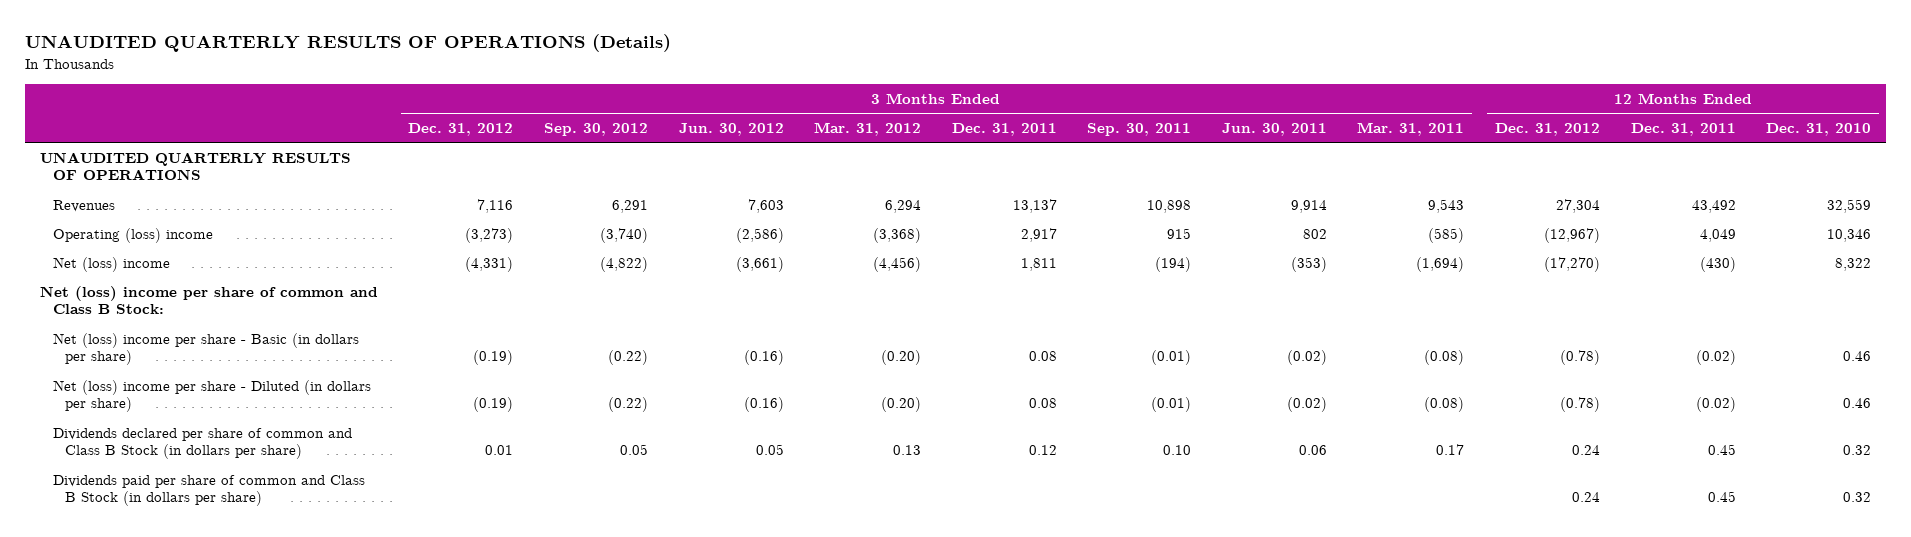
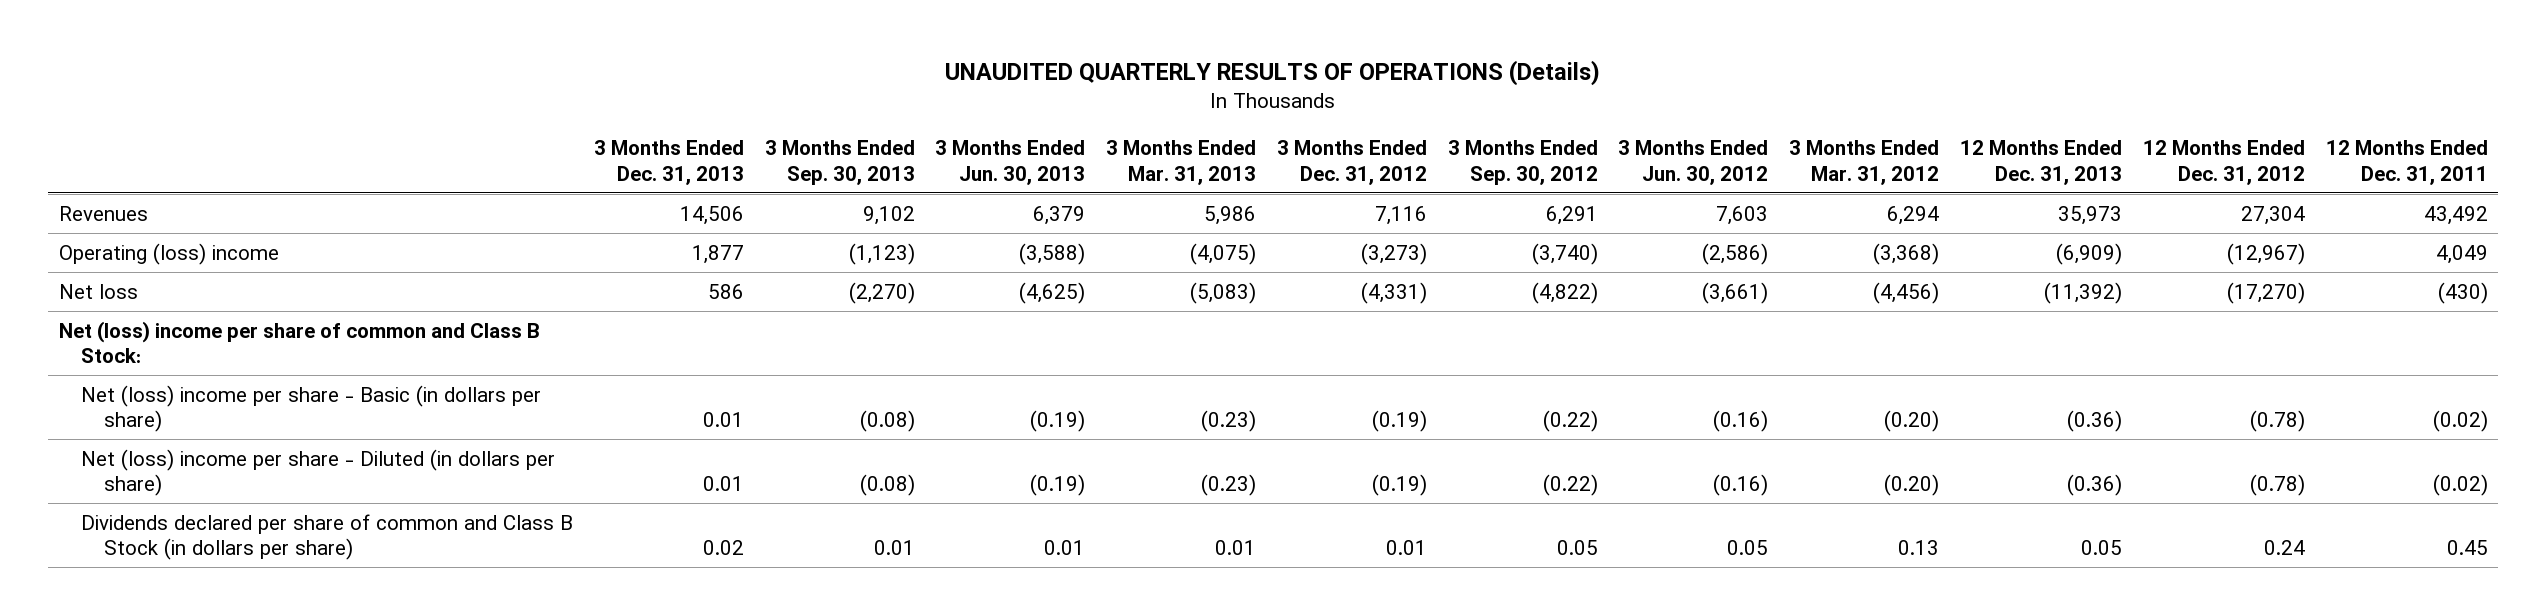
[951,122,1057,136] Dec. 31, 2011 -> none
[1087,122,1192,136] Sep. 30, 2011 -> none
[1221,122,1327,136] Jun. 30, 2011 -> none
[1357,121,1465,136] Mar. 31, 2011 -> none
[1766,122,1872,136] Dec. 31, 2010 -> none
none -> [593,140,744,185] 3 Months Ended Dec. 31, 2013
none -> [764,140,915,185] 3 Months Ended Sep. 30, 2013
none -> [935,140,1086,185] 3 Months Ended Jun. 30, 2013
none -> [1106,140,1257,185] 3 Months Ended Mar. 31, 2013
none -> [1959,140,2122,185] 12 Months Ended Dec. 31, 2013
[39,151,351,181] UNAUDITED QUARTERLY RESULTS OF OPERATIONS -> none
[52,256,170,272] Net (loss) income -> [58,283,138,299] Net loss
[52,474,365,507] Dividends paid per share of common and Class B Stock (in dollars per share) -> none

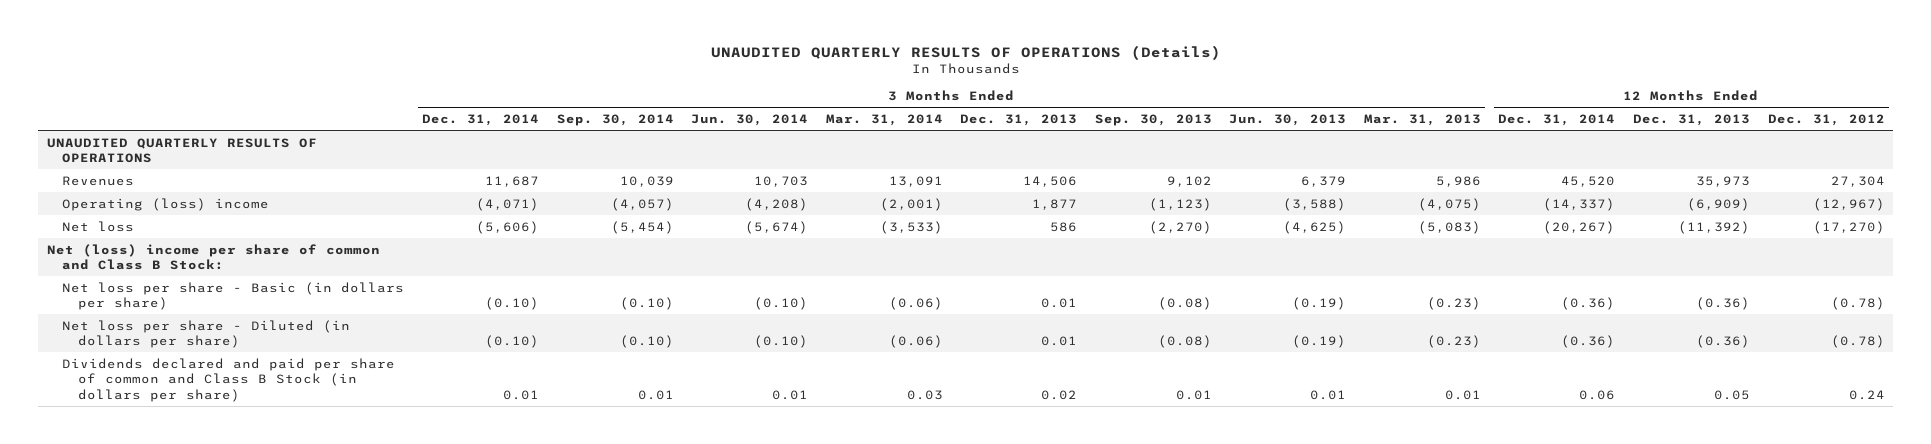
[1276,140,1427,185] 3 Months Ended Dec. 31, 2012 -> none
[1447,140,1598,185] 3 Months Ended Sep. 30, 2012 -> none
[1618,140,1769,185] 3 Months Ended Jun. 30, 2012 -> none
[1789,140,1940,185] 3 Months Ended Mar. 31, 2012 -> none
[2325,140,2488,185] 12 Months Ended Dec. 31, 2011 -> none
none -> [421,113,539,126] Dec. 31, 2014
none -> [556,113,674,126] Sep. 30, 2014
none -> [691,113,809,126] Jun. 30, 2014
none -> [825,113,943,126] Mar. 31, 2014
none -> [1498,113,1616,126] Dec. 31, 2014
none -> [46,137,317,164] UNAUDITED QUARTERLY RESULTS OF OPERATIONS
[81,384,542,433] Net (loss) income per share - Basic (in dollars per share) -> [62,281,405,311] Net loss per share - Basic (in dollars per share)
[81,448,556,497] Net (loss) income per share - Diluted (in dollars per share) -> [62,319,351,349] Net loss per share - Diluted (in dollars per share)
[81,513,574,561] Dividends declared per share of common and Class B Stock (in dollars per share) -> [62,357,396,402] Dividends declared and paid per share of common and Class B Stock (in dollars per share)

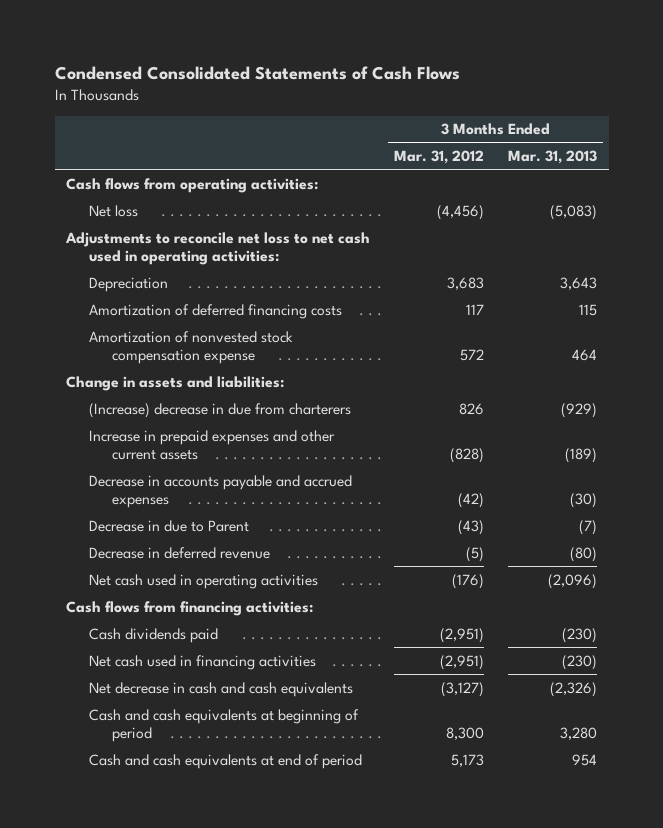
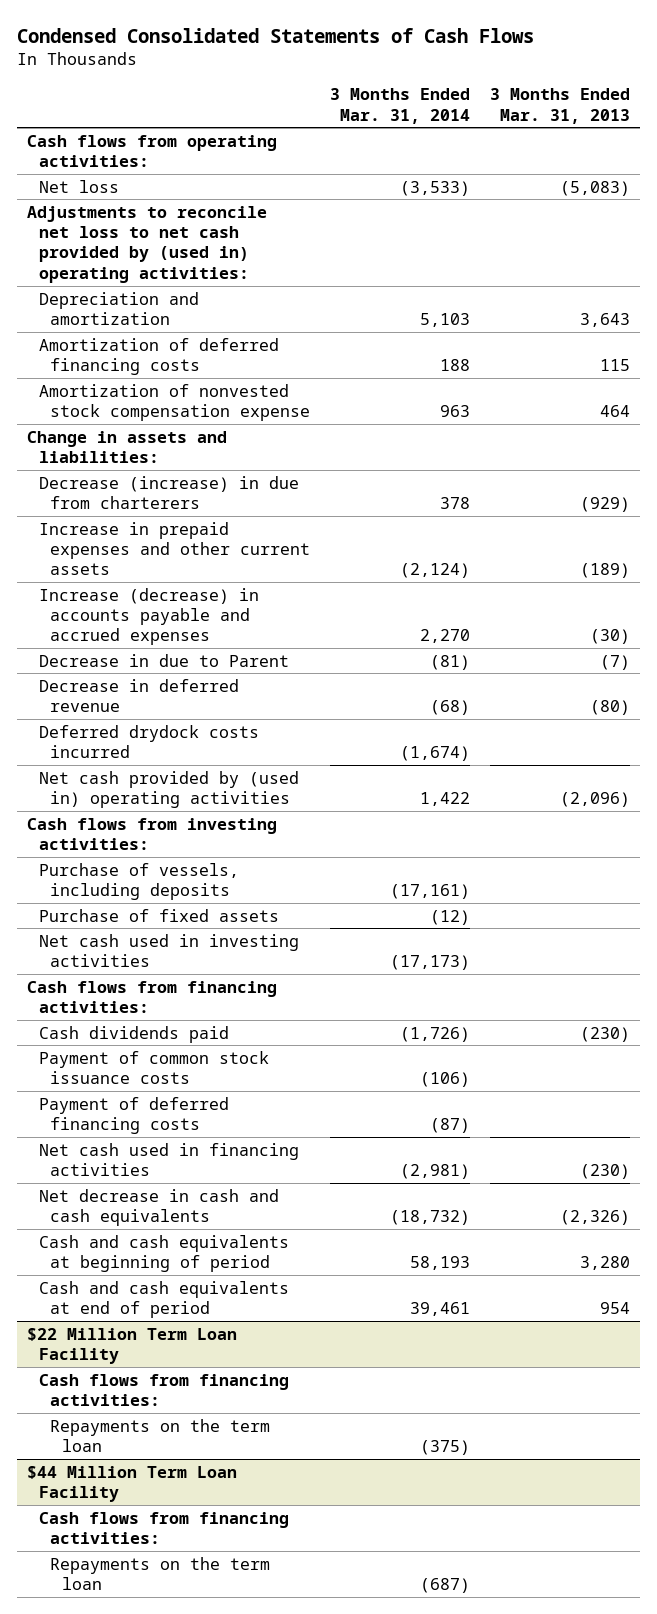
[394,149,485,164] Mar. 31, 2012 -> none
none -> [330,88,471,124] 3 Months Ended Mar. 31, 2014
[65,231,371,266] Adjustments to reconcile net loss to net cash used in operating activities: -> [26,205,267,283] Adjustments to reconcile net loss to net cash provided by (used in) operating activities:
[89,276,169,292] Depreciation -> [38,291,199,326] Depreciation and amortization
[89,402,352,418] (Increase) decrease in due from charterers -> [38,475,299,510] Decrease (increase) in due from charterers
[89,474,353,509] Decrease in accounts payable and accrued expenses -> [38,587,259,646] Increase (decrease) in accounts payable and accrued expenses
none -> [38,724,259,759] Deferred drydock costs incurred
[89,573,319,589] Net cash used in operating activities -> [38,770,299,809] Net cash provided by (used in) operating activities
none -> [26,817,277,851] Cash flows from investing activities:
none -> [38,862,239,901] Purchase of vessels, including deposits
none -> [38,908,279,922] Purchase of fixed assets
none -> [38,933,299,968] Net cash used in investing activities
none -> [38,1050,269,1085] Payment of common stock issuance costs
none -> [38,1096,229,1135] Payment of deferred financing costs
none -> [26,1327,237,1365] $22 Million Term Loan Facility
none -> [38,1373,289,1407] Cash flows from financing activities:
none -> [50,1418,271,1453] Repayments on the term loan
none -> [26,1465,237,1503] $44 Million Term Loan Facility
none -> [38,1511,289,1545] Cash flows from financing activities:
none -> [50,1556,271,1591] Repayments on the term loan

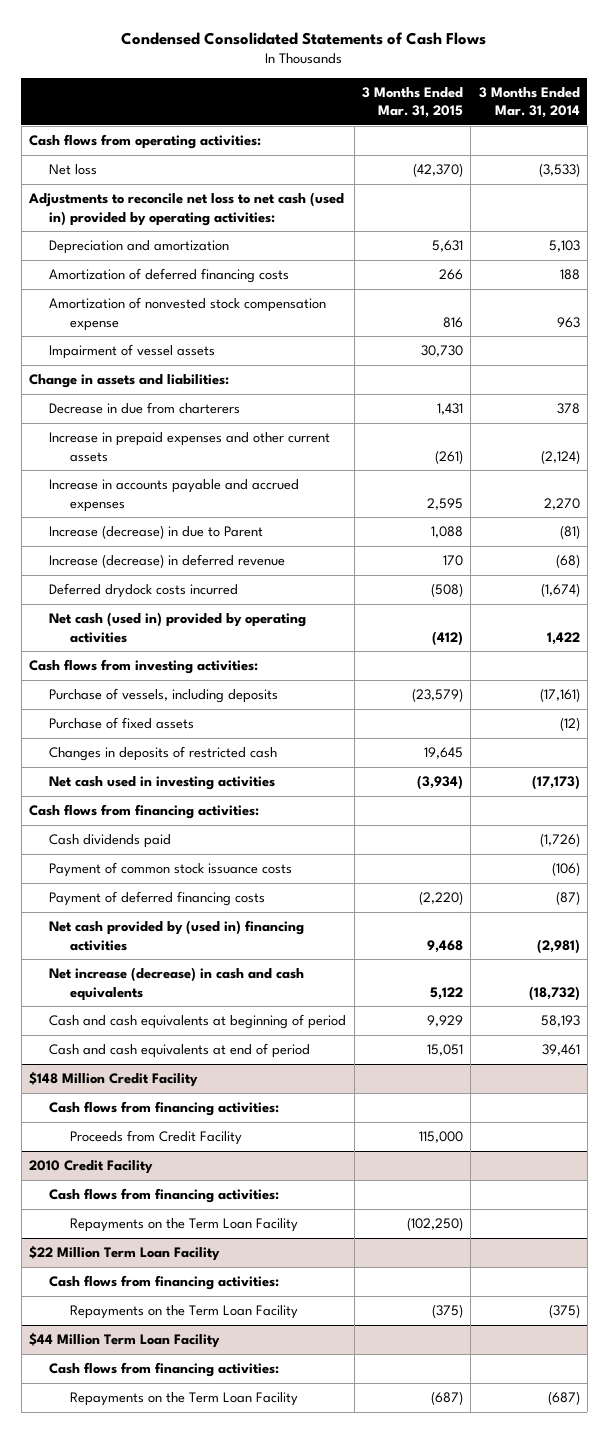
[490,88,631,124] 3 Months Ended Mar. 31, 2013 -> none
none -> [361,86,463,119] 3 Months Ended Mar. 31, 2015
[26,205,267,283] Adjustments to reconcile net loss to net cash provided by (used in) operating activities: -> [28,192,345,226] Adjustments to reconcile net loss to net cash (used in) provided by operating activities:
none -> [49,344,216,360] Impairment of vessel assets
[38,475,299,510] Decrease (increase) in due from charterers -> [49,402,241,415] Decrease in due from charterers
[38,587,259,646] Increase (decrease) in accounts payable and accrued expenses -> [49,479,300,512] Increase in accounts payable and accrued expenses
[38,653,289,667] Decrease in due to Parent -> [49,525,264,540] Increase (decrease) in due to Parent
[38,678,239,713] Decrease in deferred revenue -> [49,554,286,569] Increase (decrease) in deferred revenue
[38,770,299,809] Net cash provided by (used in) operating activities -> [49,612,307,643] Net cash (used in) provided by operating activities
none -> [49,746,278,762] Changes in deposits of restricted cash
[38,1142,299,1177] Net cash used in financing activities -> [49,920,305,951] Net cash provided by (used in) financing activities
[38,1188,279,1227] Net decrease in cash and cash equivalents -> [49,967,305,1001] Net increase (decrease) in cash and cash equivalents
none -> [29,1071,199,1088] $148 Million Credit Facility
none -> [49,1101,280,1117] Cash flows from financing activities:
none -> [69,1130,242,1146] Proceeds from Credit Facility
none -> [29,1160,154,1175] 2010 Credit Facility
none -> [49,1188,280,1204] Cash flows from financing activities:
none -> [69,1218,298,1233] Repayments on the Term Loan Facility
[50,1418,271,1453] Repayments on the term loan -> [69,1305,298,1320] Repayments on the Term Loan Facility
[50,1556,271,1591] Repayments on the term loan -> [69,1392,298,1407] Repayments on the Term Loan Facility

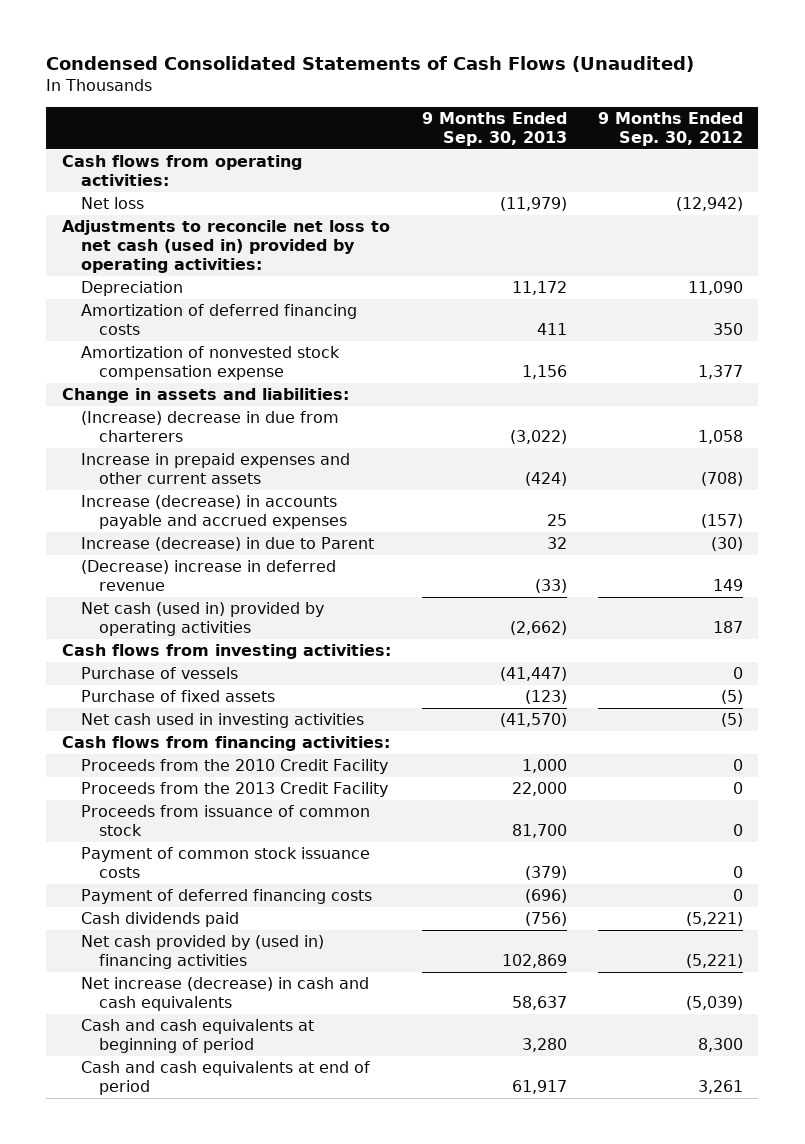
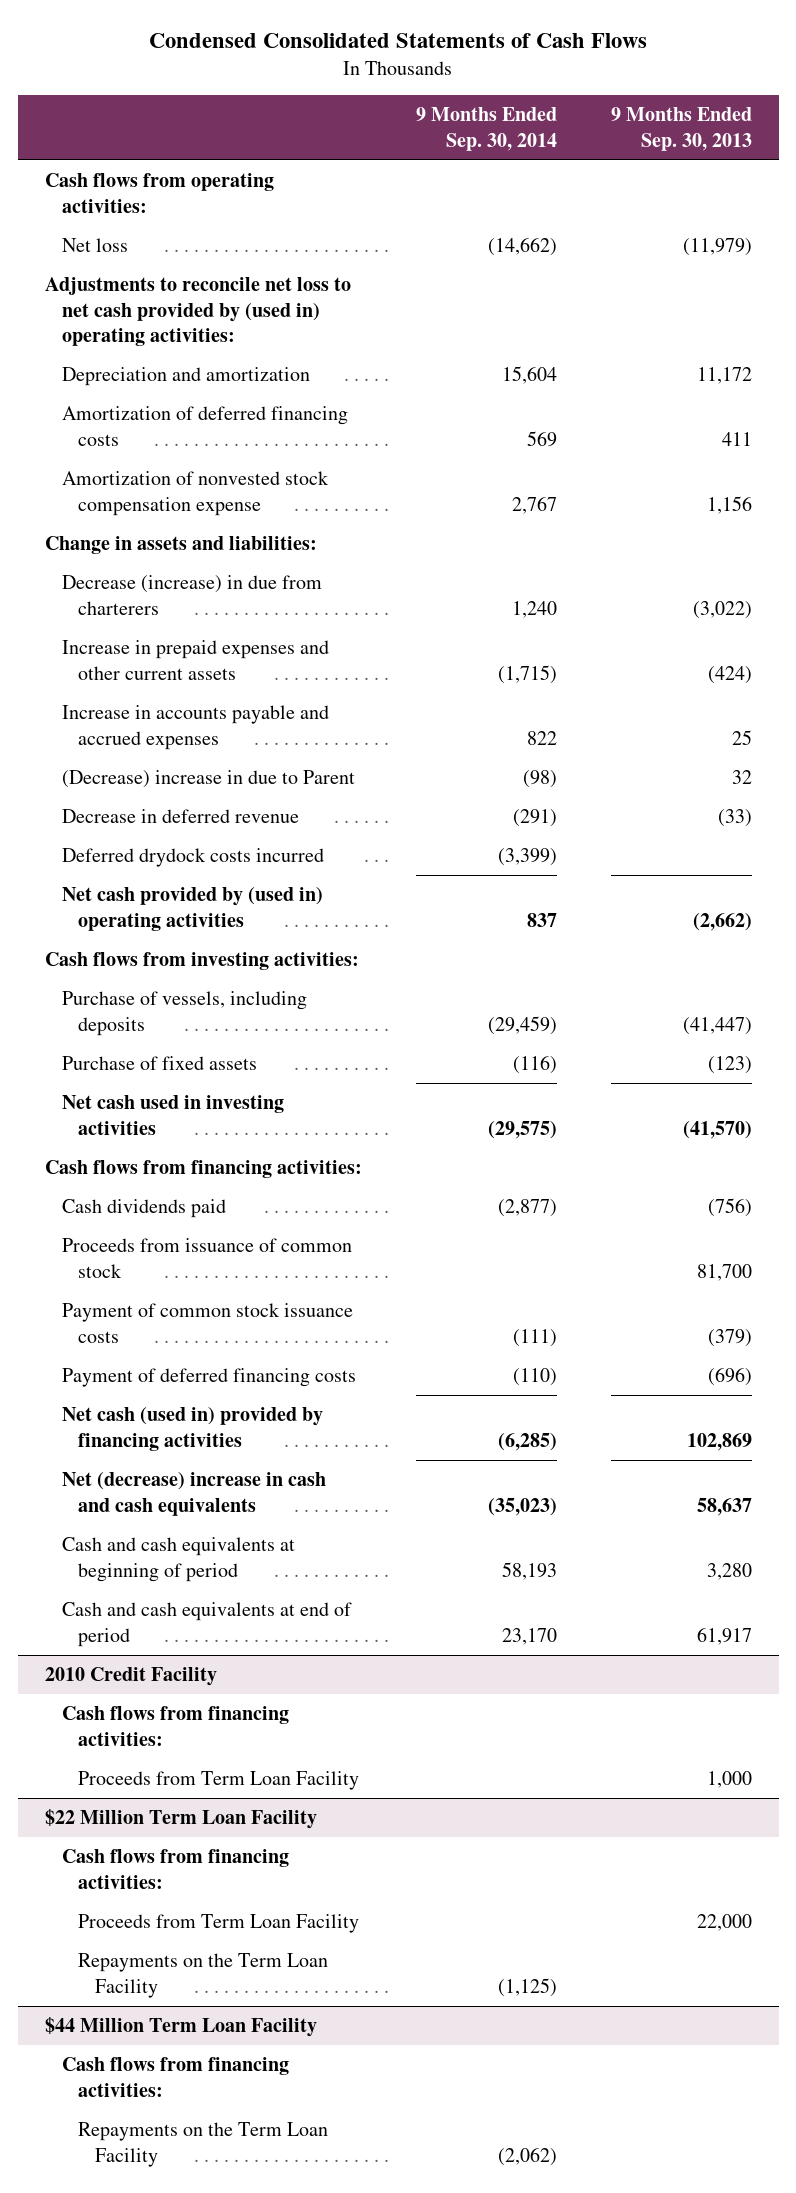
[46,56,695,73] Condensed Consolidated Statements of Cash Flows (Unaudited) -> [149,33,648,49] Condensed Consolidated Statements of Cash Flows
[597,112,743,146] 9 Months Ended Sep. 30, 2012 -> none
none -> [415,106,557,151] 9 Months Ended Sep. 30, 2014
[61,220,390,273] Adjustments to reconcile net loss to net cash (used in) provided by operating activities: -> [44,277,351,347] Adjustments to reconcile net loss to net cash provided by (used in) operating activities:
[80,281,183,297] Depreciation -> [61,367,310,387] Depreciation and amortization
[80,411,339,442] (Increase) decrease in due from charterers -> [61,575,322,615] Decrease (increase) in due from charterers
[80,495,348,529] Increase (decrease) in accounts payable and accrued expenses -> [61,705,329,750] Increase in accounts payable and accrued expenses
[80,537,374,552] Increase (decrease) in due to Parent -> [61,770,355,789] (Decrease) increase in due to Parent
[80,560,336,591] (Decrease) increase in deferred revenue -> [61,809,299,824] Decrease in deferred revenue
none -> [61,848,324,868] Deferred drydock costs incurred
[80,602,324,636] Net cash (used in) provided by operating activities -> [61,887,323,931] Net cash provided by (used in) operating activities
[80,667,238,680] Purchase of vessels -> [61,991,307,1036] Purchase of vessels, including deposits
[80,759,388,775] Proceeds from the 2010 Credit Facility -> none
[80,782,388,798] Proceeds from the 2013 Credit Facility -> none
[80,912,239,928] Cash dividends paid -> [61,1199,226,1219] Cash dividends paid
[80,935,324,969] Net cash provided by (used in) financing activities -> [61,1407,323,1451] Net cash (used in) provided by financing activities
[80,977,369,1011] Net increase (decrease) in cash and cash equivalents -> [61,1472,326,1516] Net (decrease) increase in cash and cash equivalents
none -> [44,1667,217,1687] 2010 Credit Facility
none -> [61,1706,289,1746] Cash flows from financing activities:
none -> [78,1771,360,1791] Proceeds from Term Loan Facility
none -> [44,1809,317,1830] $22 Million Term Loan Facility
none -> [61,1849,289,1889] Cash flows from financing activities:
none -> [78,1914,360,1934] Proceeds from Term Loan Facility
none -> [78,1953,329,1998] Repayments on the Term Loan Facility
none -> [44,2017,317,2038] $44 Million Term Loan Facility
none -> [61,2057,289,2097] Cash flows from financing activities:
none -> [78,2122,329,2167] Repayments on the Term Loan Facility

